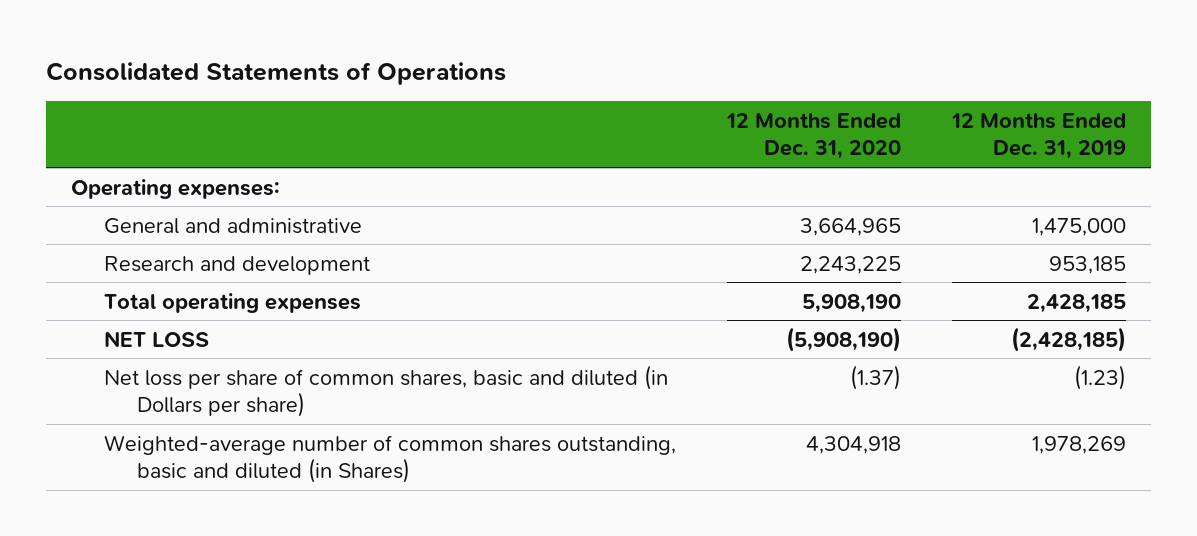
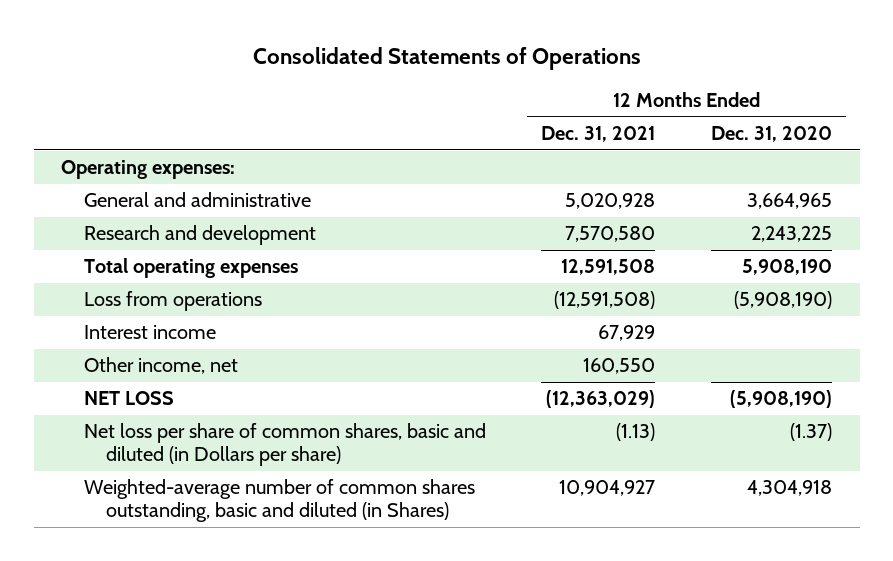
[950,113,1126,160] 12 Months Ended Dec. 31, 2019 -> none
none -> [541,126,656,143] Dec. 31, 2021
none -> [83,291,262,312] Loss from operations
none -> [83,325,216,340] Interest income
none -> [83,357,238,375] Other income, net

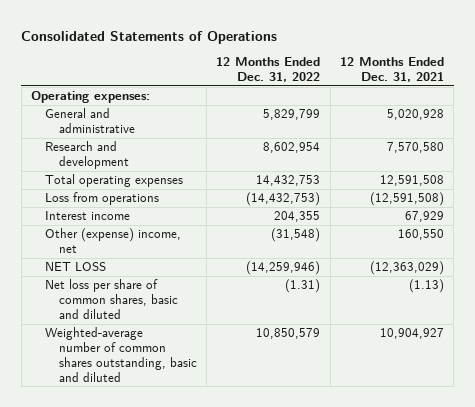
[710,126,832,143] Dec. 31, 2020 -> none
none -> [216,57,321,83] 12 Months Ended Dec. 31, 2022
[83,357,238,375] Other income, net -> [44,228,181,254] Other (expense) income, net
[83,423,486,467] Net loss per share of common shares, basic and diluted (in Dollars per share) -> [44,279,178,319] Net loss per share of common shares, basic and diluted
[83,479,475,523] Weighted-average number of common shares outstanding, basic and diluted (in Shares) -> [44,327,197,382] Weighted-average number of common shares outstanding, basic and diluted

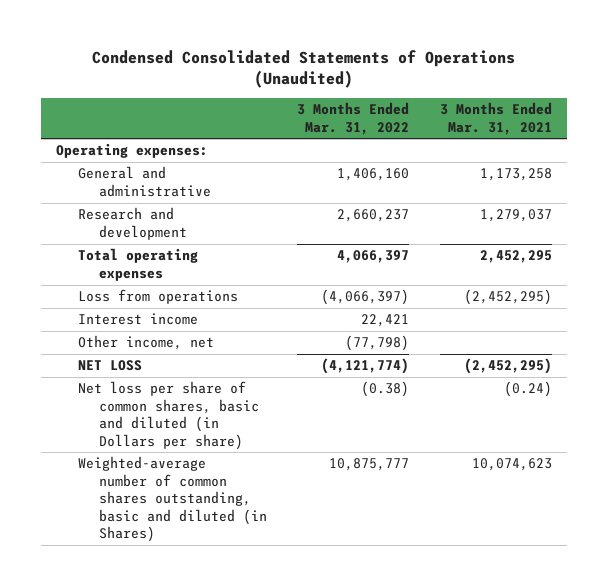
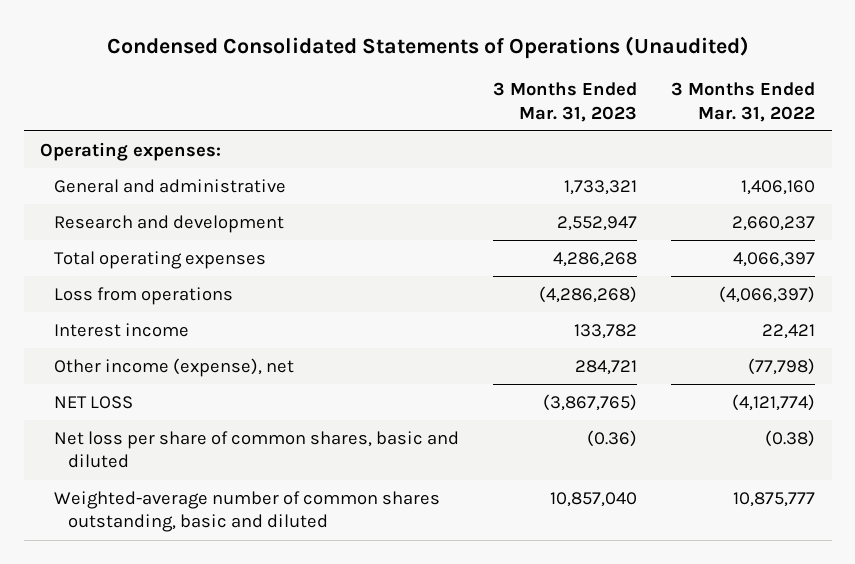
[440,102,553,135] 3 Months Ended Mar. 31, 2021 -> none
none -> [493,82,638,122] 3 Months Ended Mar. 31, 2023
[77,335,214,351] Other income, net -> [54,358,295,378] Other income (expense), net
[77,381,259,450] Net loss per share of common shares, basic and diluted (in Dollars per share) -> [54,431,460,469] Net loss per share of common shares, basic and diluted
[77,456,267,542] Weighted-average number of common shares outstanding, basic and diluted (in Shares) -> [54,491,441,533] Weighted-average number of common shares outstanding, basic and diluted

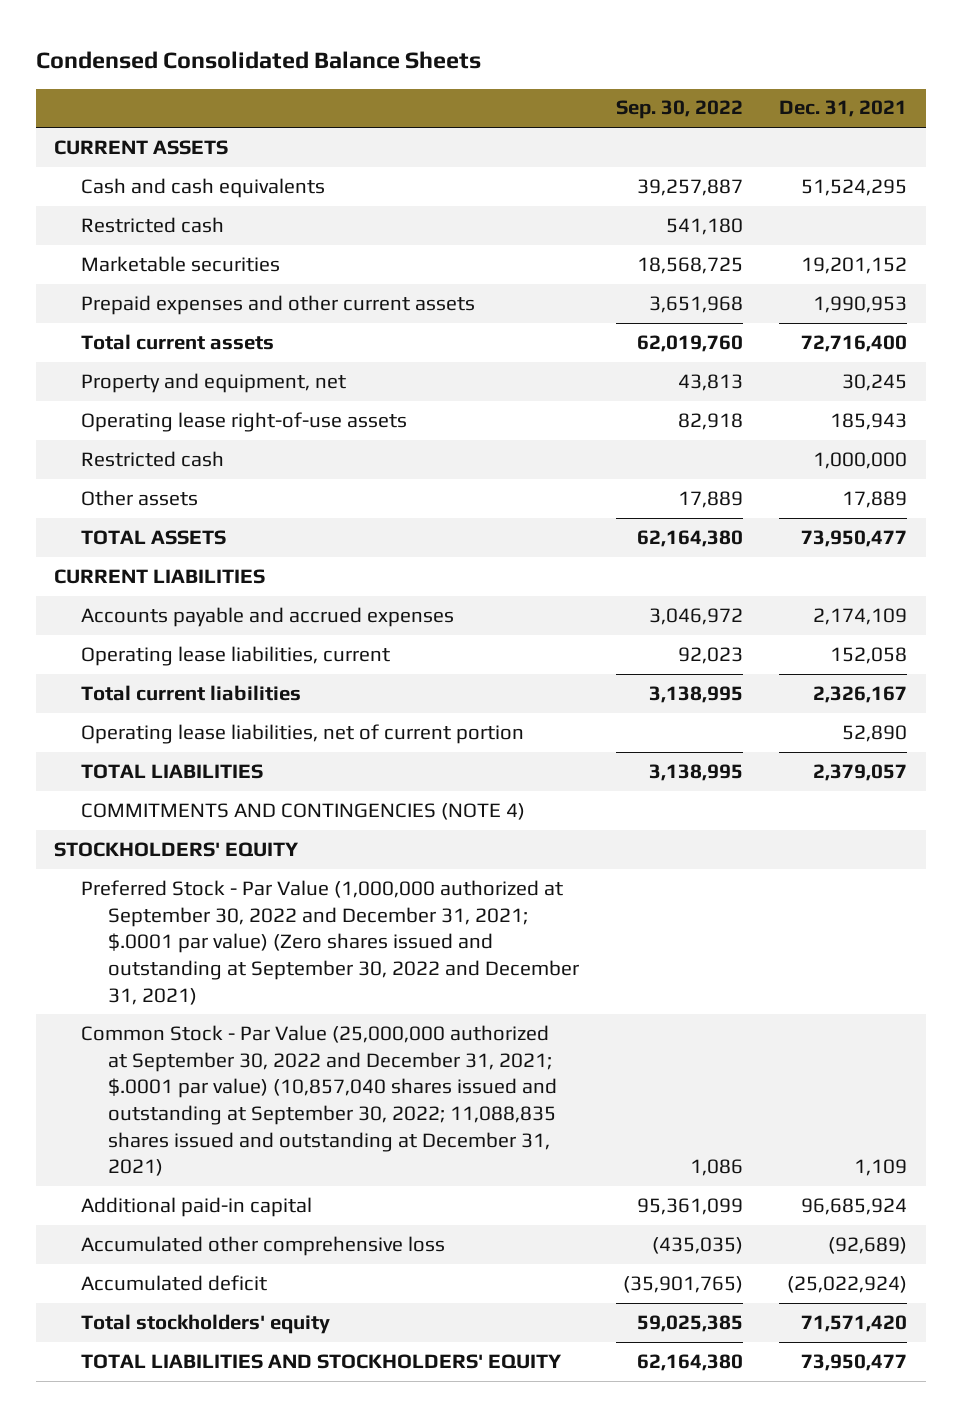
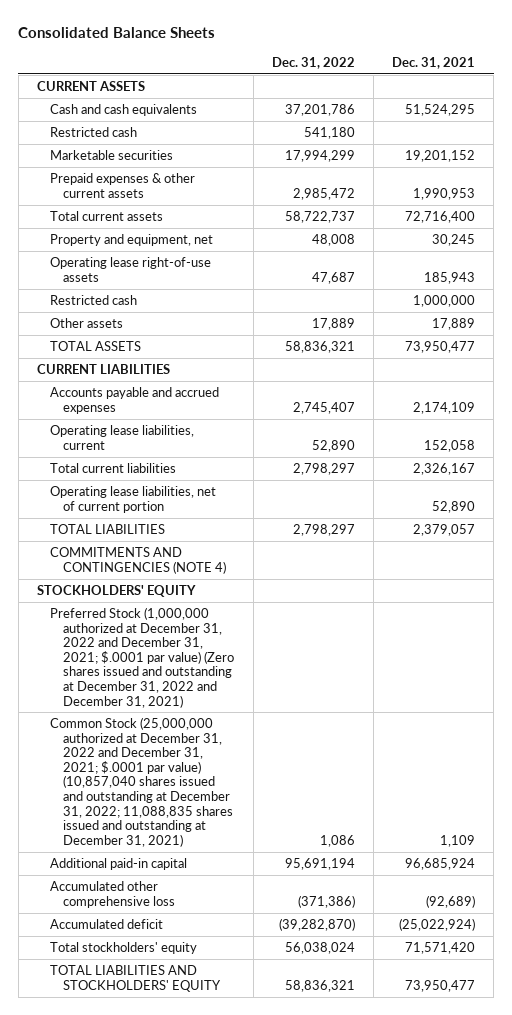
[36,50,482,69] Condensed Consolidated Balance Sheets -> [18,26,216,38] Consolidated Balance Sheets
[615,100,743,120] Sep. 30, 2022 -> none
none -> [271,56,355,69] Dec. 31, 2022
[81,294,476,315] Prepaid expenses and other current assets -> [50,173,196,198] Prepaid expenses & other current assets
[81,879,579,1005] Preferred Stock - Par Value (1,000,000 authorized at September 30, 2022 and December 31, 2021; $.0001 par value) (Zero shares issued and outstanding at September 30, 2022 and December 31, 2021) -> [50,607,235,708] Preferred Stock (1,000,000 authorized at December 31, 2022 and December 31, 2021; $.0001 par value) (Zero shares issued and outstanding at December 31, 2022 and December 31, 2021)
[81,1024,557,1177] Common Stock - Par Value (25,000,000 authorized at September 30, 2022 and December 31, 2021; $.0001 par value) (10,857,040 shares issued and outstanding at September 30, 2022; 11,088,835 shares issued and outstanding at December 31, 2021) -> [50,717,234,847] Common Stock (25,000,000 authorized at December 31, 2022 and December 31, 2021; $.0001 par value) (10,857,040 shares issued and outstanding at December 31, 2022; 11,088,835 shares issued and outstanding at December 31, 2021)

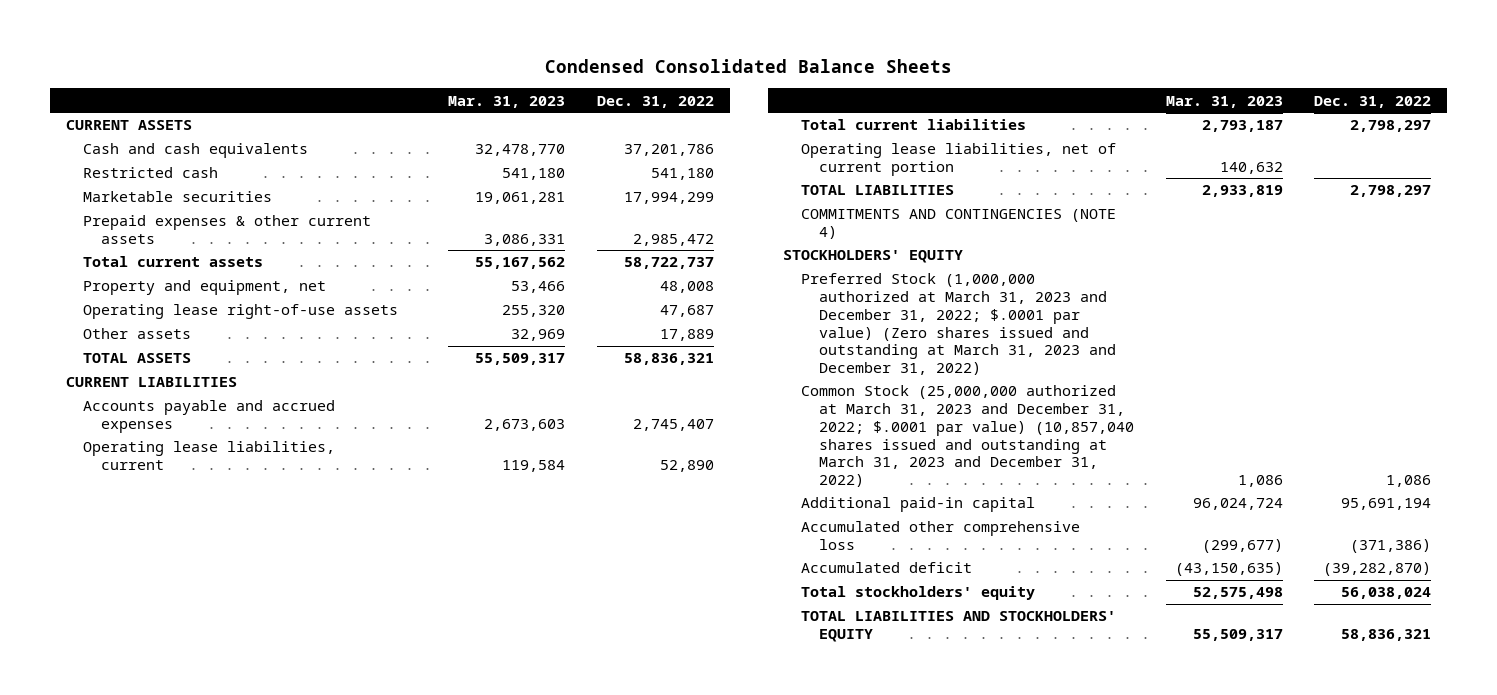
[18,26,216,38] Consolidated Balance Sheets -> [544,59,952,74] Condensed Consolidated Balance Sheets
[392,56,476,69] Dec. 31, 2021 -> none
none -> [447,95,565,108] Mar. 31, 2023
[50,295,138,306] Restricted cash -> none
[50,607,235,708] Preferred Stock (1,000,000 authorized at December 31, 2022 and December 31, 2021; $.0001 par value) (Zero shares issued and outstanding at December 31, 2022 and December 31, 2021) -> [801,273,1116,376] Preferred Stock (1,000,000 authorized at March 31, 2023 and December 31, 2022; $.0001 par value) (Zero shares issued and outstanding at March 31, 2023 and December 31, 2022)
[50,717,234,847] Common Stock (25,000,000 authorized at December 31, 2022 and December 31, 2021; $.0001 par value) (10,857,040 shares issued and outstanding at December 31, 2022; 11,088,835 shares issued and outstanding at December 31, 2021) -> [801,385,1134,488] Common Stock (25,000,000 authorized at March 31, 2023 and December 31, 2022; $.0001 par value) (10,857,040 shares issued and outstanding at March 31, 2023 and December 31, 2022)

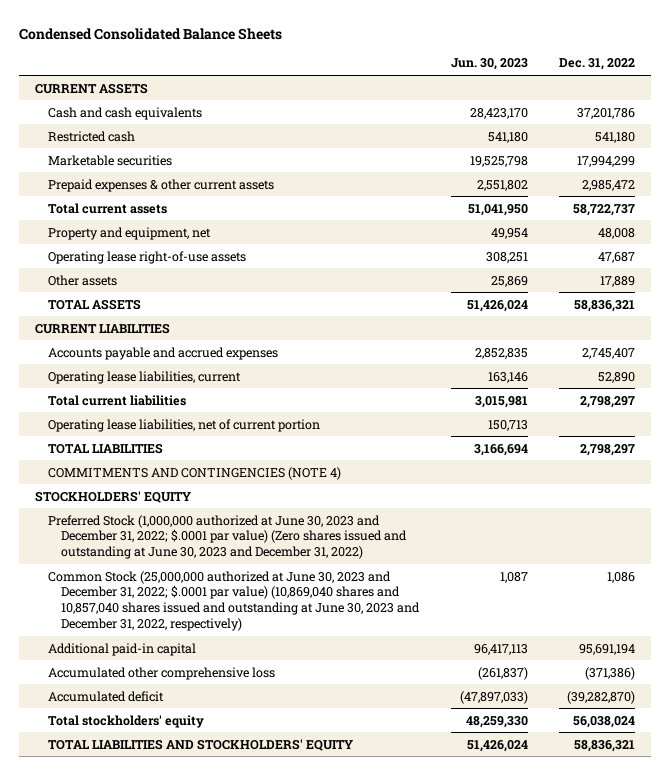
[447,95,565,108] Mar. 31, 2023 -> none
none -> [450,58,528,71] Jun. 30, 2023
[801,273,1116,376] Preferred Stock (1,000,000 authorized at March 31, 2023 and December 31, 2022; $.0001 par value) (Zero shares issued and outstanding at March 31, 2023 and December 31, 2022) -> [48,514,407,560] Preferred Stock (1,000,000 authorized at June 30, 2023 and December 31, 2022; $.0001 par value) (Zero shares issued and outstanding at June 30, 2023 and December 31, 2022)
[801,385,1134,488] Common Stock (25,000,000 authorized at March 31, 2023 and December 31, 2022; $.0001 par value) (10,857,040 shares issued and outstanding at March 31, 2023 and December 31, 2022) -> [48,570,420,631] Common Stock (25,000,000 authorized at June 30, 2023 and December 31, 2022; $.0001 par value) (10,869,040 shares and 10,857,040 shares issued and outstanding at June 30, 2023 and December 31, 2022, respectively)

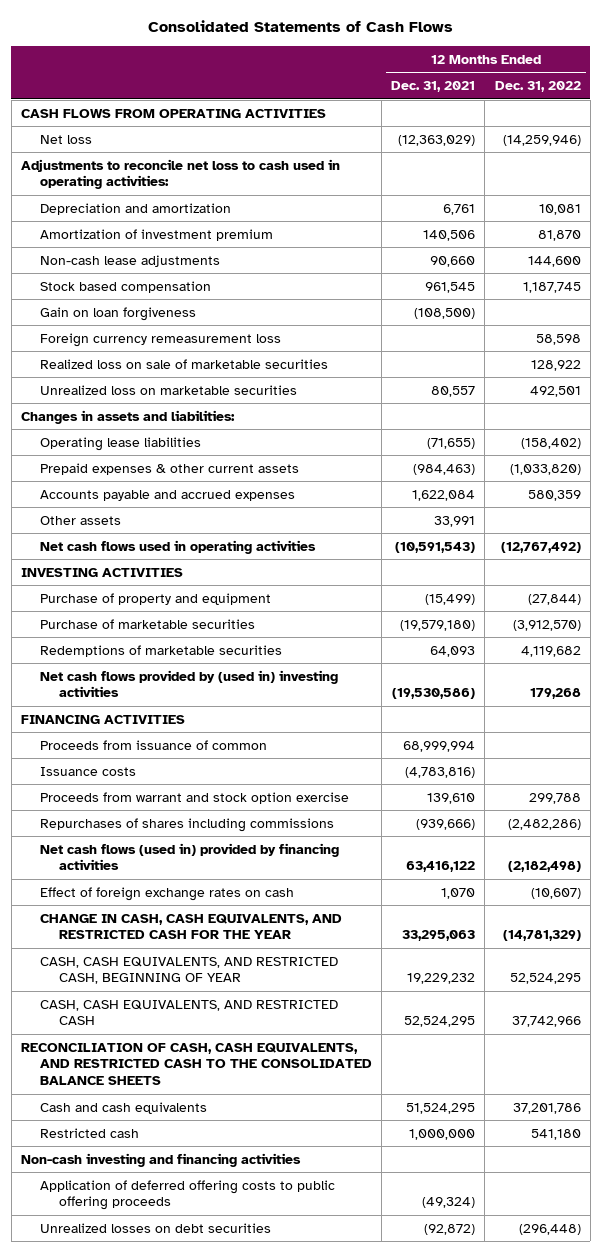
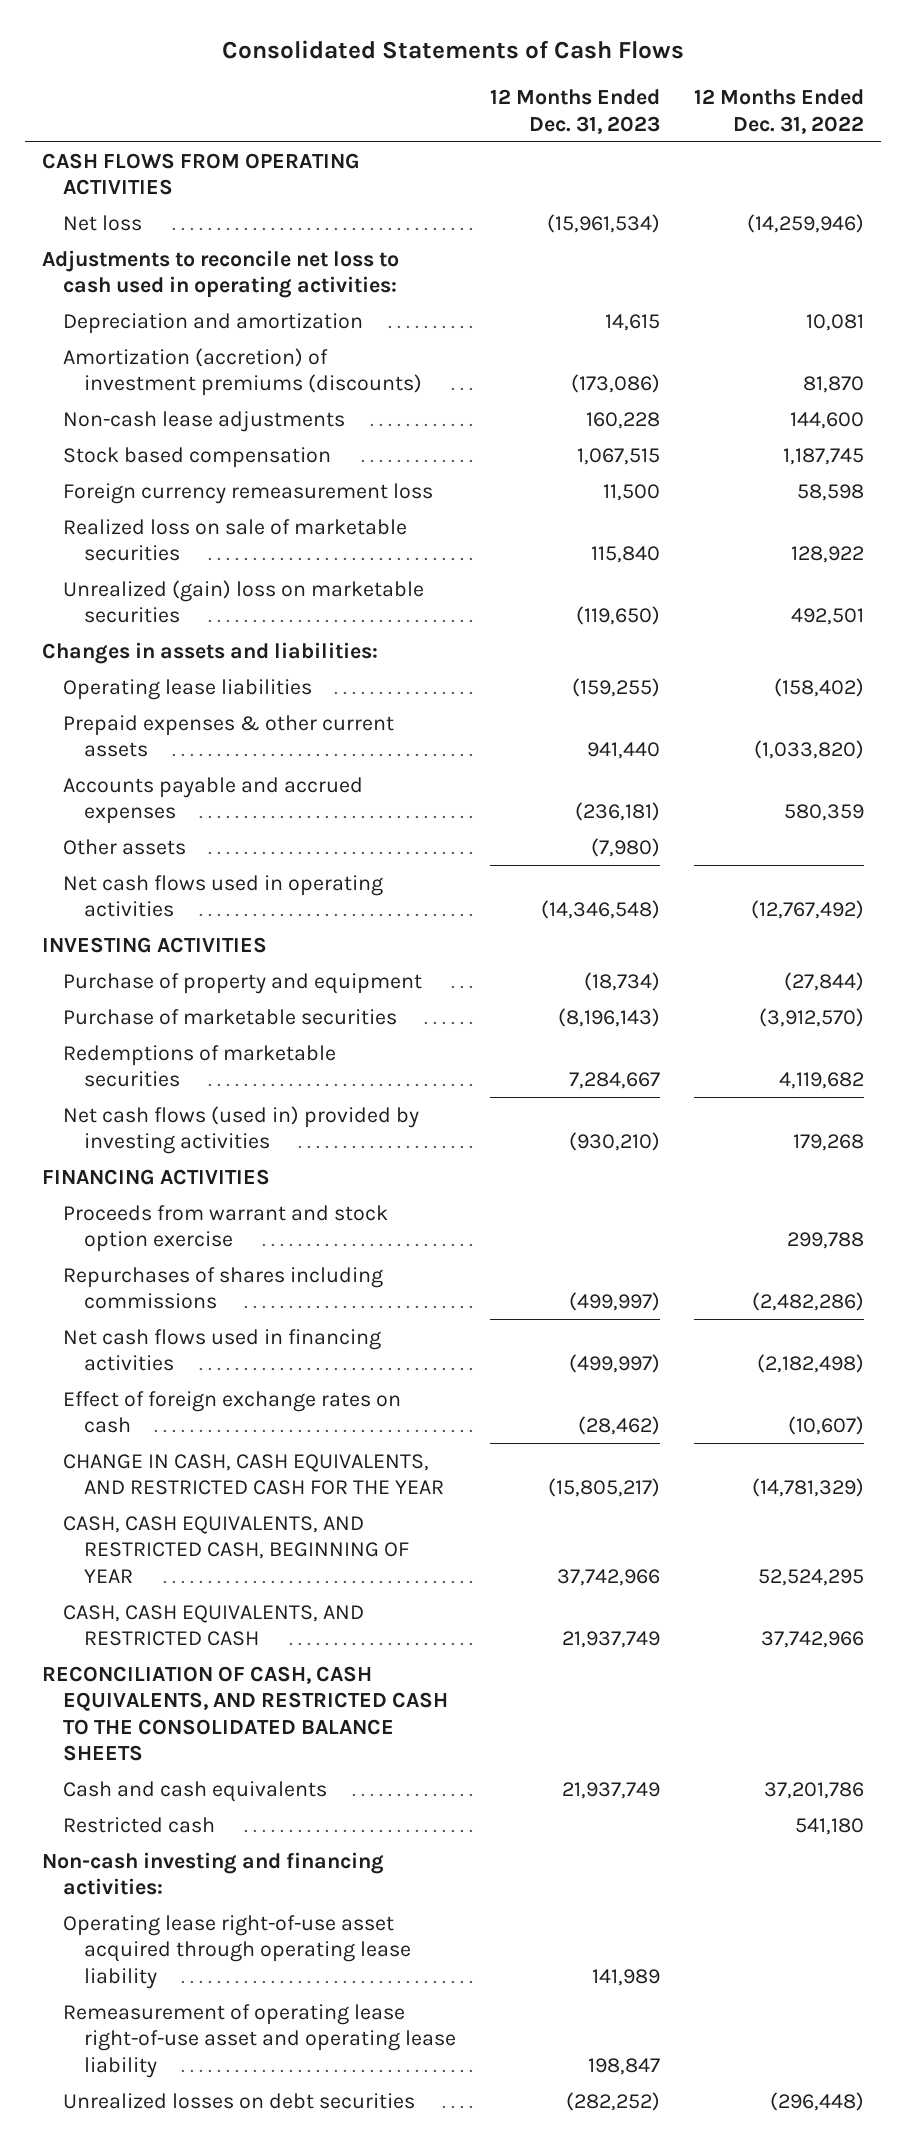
[391,81,476,93] Dec. 31, 2021 -> none
none -> [489,89,660,134] 12 Months Ended Dec. 31, 2023
[39,228,273,241] Amortization of investment premium -> [62,347,422,397] Amortization (accretion) of investment premiums (discounts)
[39,306,196,321] Gain on loan forgiveness -> none
[39,384,297,395] Unrealized loss on marketable securities -> [62,579,424,624] Unrealized (gain) loss on marketable securities
[39,669,338,698] Net cash flows provided by (used in) investing activities -> [62,1105,419,1155] Net cash flows (used in) provided by investing activities
[39,739,267,750] Proceeds from issuance of common -> none
[39,766,136,776] Issuance costs -> none
[39,842,339,871] Net cash flows (used in) provided by financing activities -> [62,1328,381,1372] Net cash flows used in financing activities
[39,1179,335,1211] Application of deferred offering costs to public offering proceeds -> none
[20,1152,301,1167] Non-cash investing and financing activities -> [41,1851,384,1896] Non-cash investing and financing activities:
none -> [62,1914,411,1989] Operating lease right-of-use asset acquired through operating lease liability
none -> [62,2003,456,2078] Remeasurement of operating lease right-of-use asset and operating lease liability

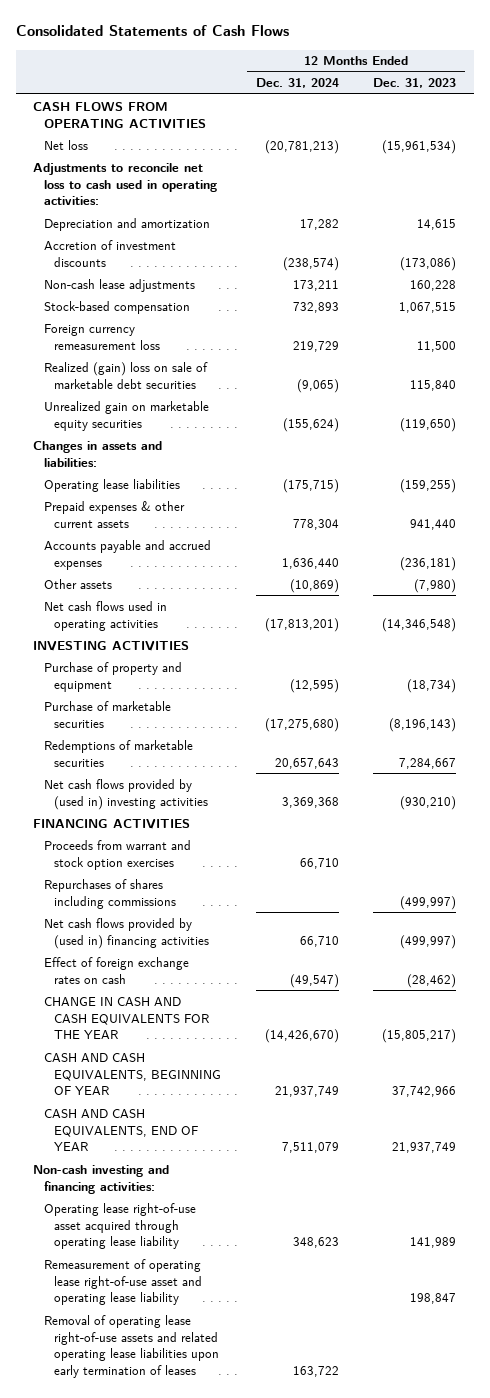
[693,89,864,134] 12 Months Ended Dec. 31, 2022 -> none
none -> [255,78,339,89] Dec. 31, 2024
[62,347,422,397] Amortization (accretion) of investment premiums (discounts) -> [43,239,176,267] Accretion of investment discounts
[62,446,331,468] Stock based compensation -> [43,300,190,314] Stock-based compensation
[62,518,407,562] Realized loss on sale of marketable securities -> [43,361,208,389] Realized (gain) loss on sale of marketable debt securities
[62,579,424,624] Unrealized (gain) loss on marketable securities -> [43,400,209,431] Unrealized gain on marketable equity securities
[62,1105,419,1155] Net cash flows (used in) provided by investing activities -> [43,778,208,810] Net cash flows provided by (used in) investing activities
[62,1204,388,1253] Proceeds from warrant and stock option exercise -> [43,839,191,870] Proceeds from warrant and stock option exercises
[62,1328,381,1372] Net cash flows used in financing activities -> [43,917,209,949] Net cash flows provided by (used in) financing activities
[41,1665,448,1762] RECONCILIATION OF CASH, CASH EQUIVALENTS, AND RESTRICTED CASH TO THE CONSOLIDATED BALANCE SHEETS -> none
[62,1780,327,1802] Cash and cash equivalents -> none
[62,1816,215,1833] Restricted cash -> none
[62,1453,444,1496] CHANGE IN CASH, CASH EQUIVALENTS, AND RESTRICTED CASH FOR THE YEAR -> [43,996,210,1040] CHANGE IN CASH AND CASH EQUIVALENTS FOR THE YEAR
[62,1515,409,1583] CASH, CASH EQUIVALENTS, AND RESTRICTED CASH, BEGINNING OF YEAR -> [43,1052,221,1096] CASH AND CASH EQUIVALENTS, BEGINNING OF YEAR
[62,1604,364,1647] CASH, CASH EQUIVALENTS, AND RESTRICTED CASH -> [43,1108,198,1152] CASH AND CASH EQUIVALENTS, END OF YEAR
[62,2092,415,2109] Unrealized losses on debt securities -> none
none -> [43,1314,219,1379] Removal of operating lease right-of-use assets and related operating lease liabilities upon early termination of leases

